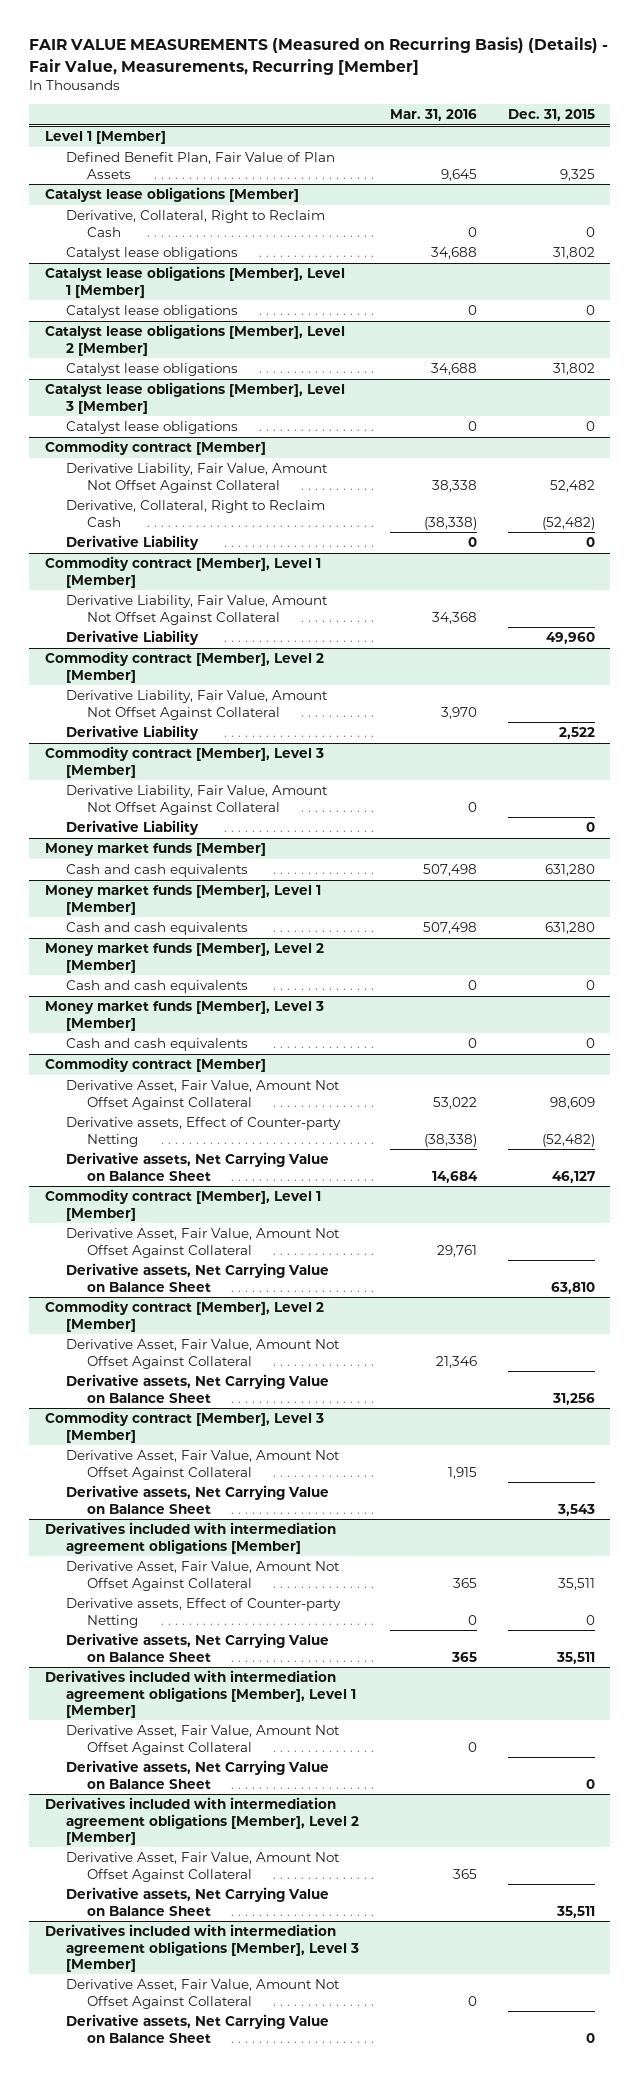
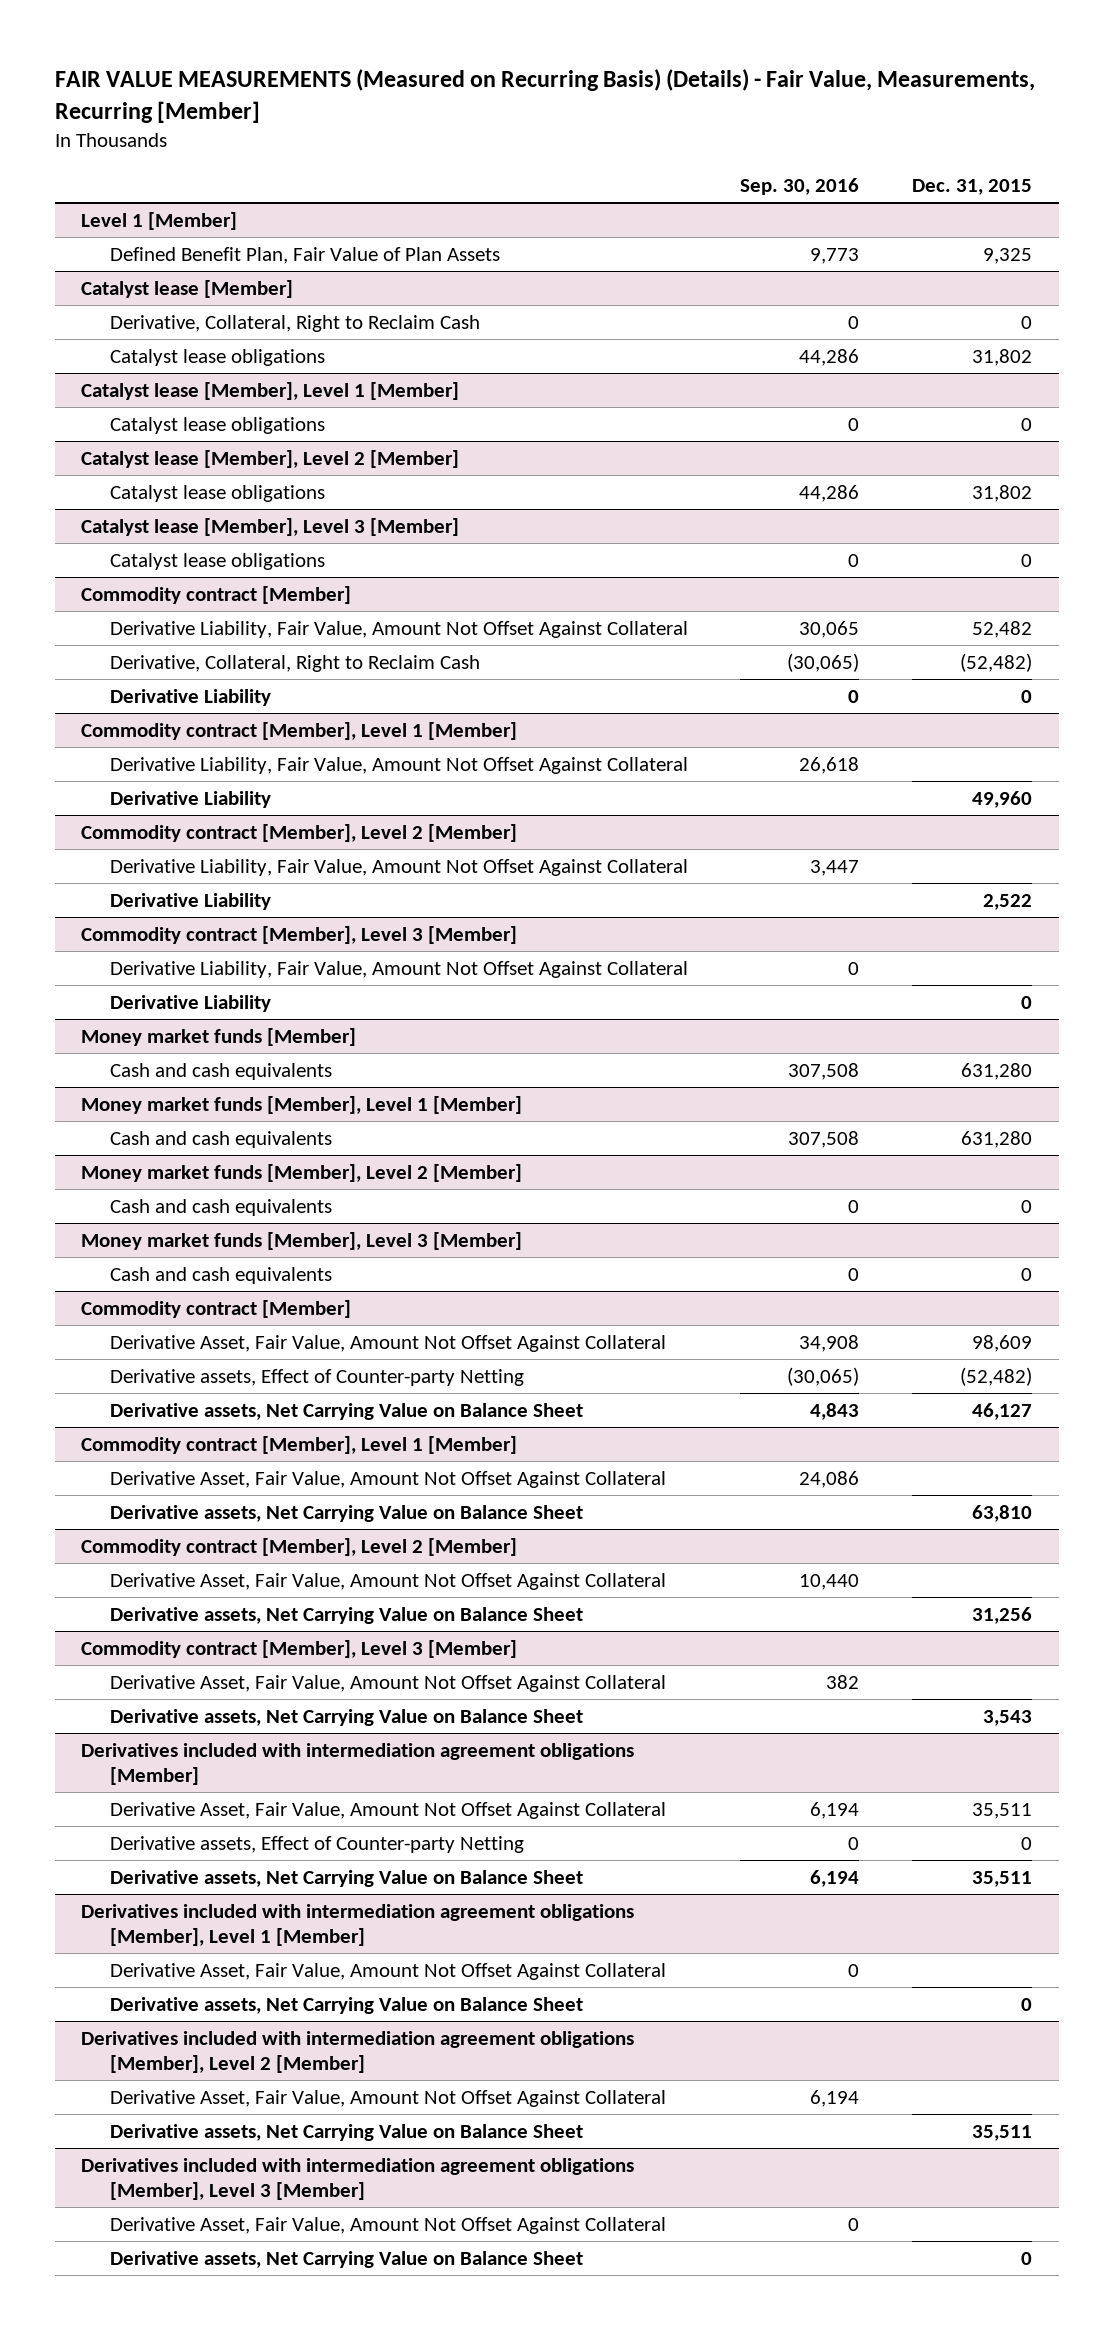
[389,109,477,122] Mar. 31, 2016 -> none
none -> [740,178,860,196] Sep. 30, 2016
[44,187,299,203] Catalyst lease obligations [Member] -> [80,279,293,298] Catalyst lease [Member]
[44,266,345,298] Catalyst lease obligations [Member], Level 1 [Member] -> [80,381,459,400] Catalyst lease [Member], Level 1 [Member]
[44,324,345,356] Catalyst lease obligations [Member], Level 2 [Member] -> [80,449,459,468] Catalyst lease [Member], Level 2 [Member]
[44,382,345,414] Catalyst lease obligations [Member], Level 3 [Member] -> [80,517,459,536] Catalyst lease [Member], Level 3 [Member]

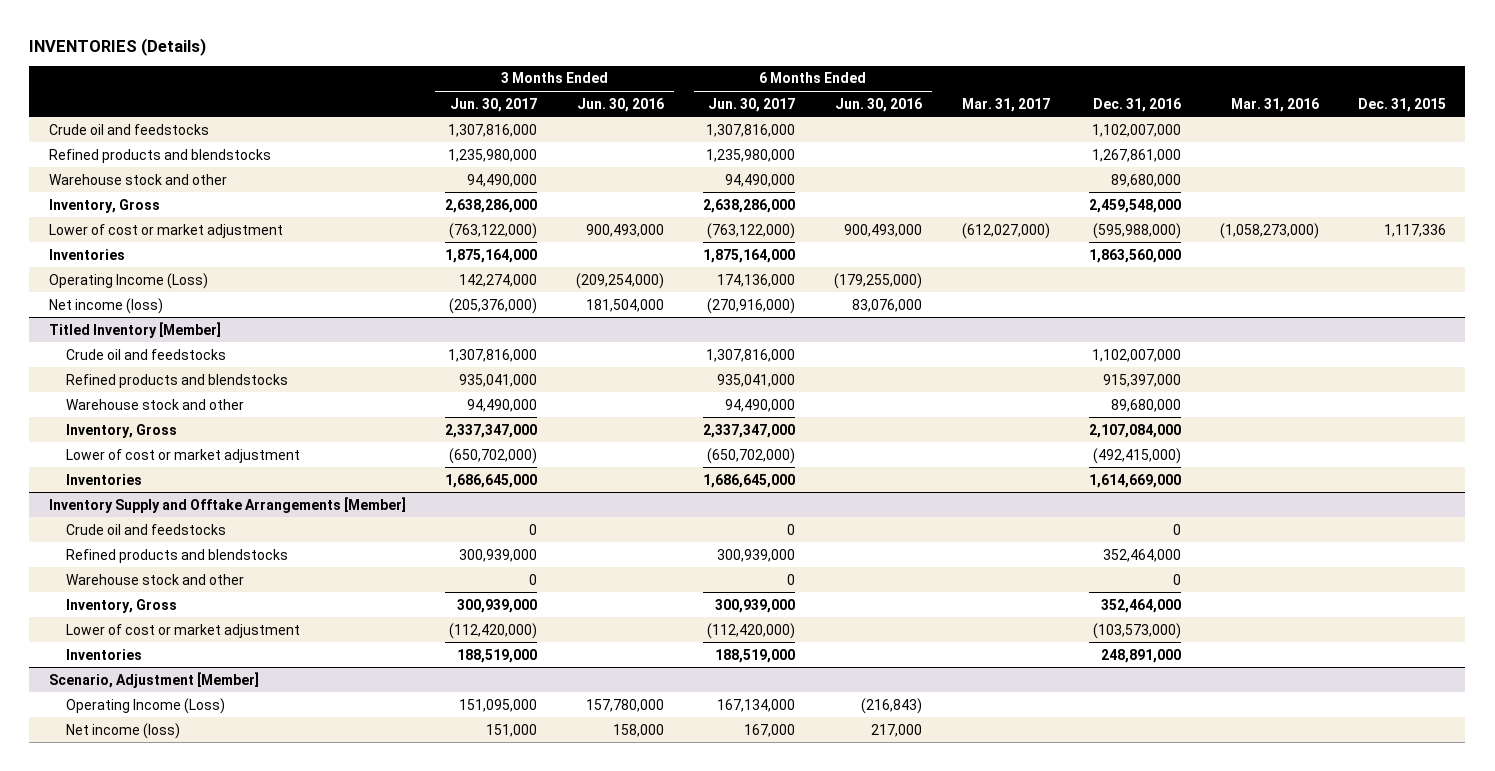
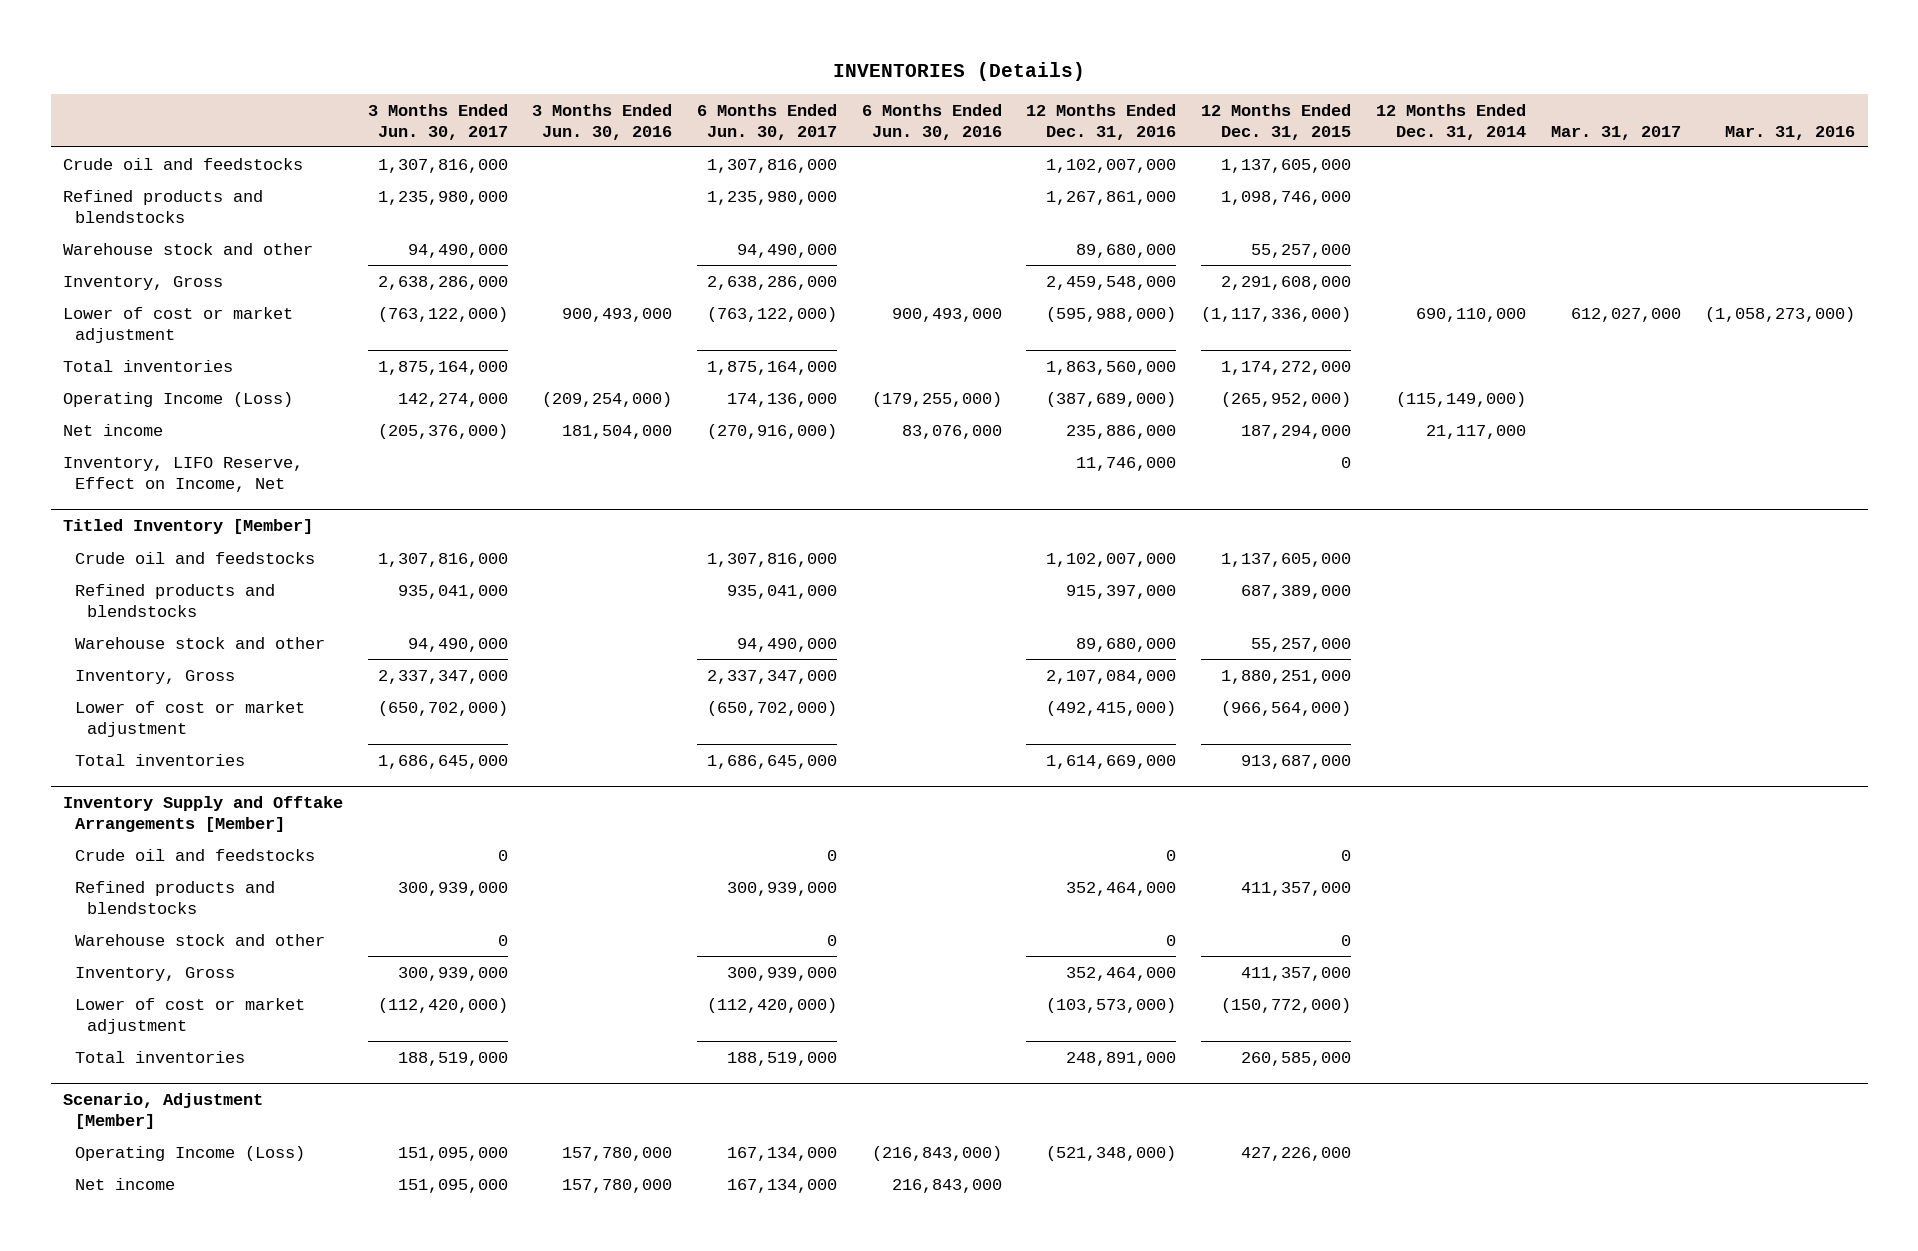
[1092,97,1181,112] Dec. 31, 2016 -> none
[1357,97,1446,112] Dec. 31, 2015 -> none
none -> [1026,103,1177,140] 12 Months Ended Dec. 31, 2016
none -> [1201,103,1352,140] 12 Months Ended Dec. 31, 2015
none -> [1375,103,1526,140] 12 Months Ended Dec. 31, 2014
[961,222,1050,239] (612,027,000) -> [1570,307,1681,322] 612,027,000
[48,248,125,260] Inventories -> [62,359,233,372] Total inventories
[48,297,163,314] Net income (loss) -> [62,423,163,436] Net income
none -> [62,456,303,492] Inventory, LIFO Reserve, Effect on Income, Net
[66,473,143,485] Inventories -> [75,753,246,766] Total inventories
[66,648,143,660] Inventories -> [75,1050,246,1063] Total inventories
[861,697,923,714] (216,843) -> [871,1145,1002,1161] (216,843,000)
[66,722,181,739] Net income (loss) -> [75,1177,176,1190] Net income
[486,723,538,737] 151,000 -> [397,1178,508,1193] 151,095,000
[613,723,665,737] 158,000 -> [562,1178,673,1193] 157,780,000
[744,723,796,737] 167,000 -> [727,1178,838,1193] 167,134,000
[871,723,923,737] 217,000 -> [891,1178,1002,1193] 216,843,000

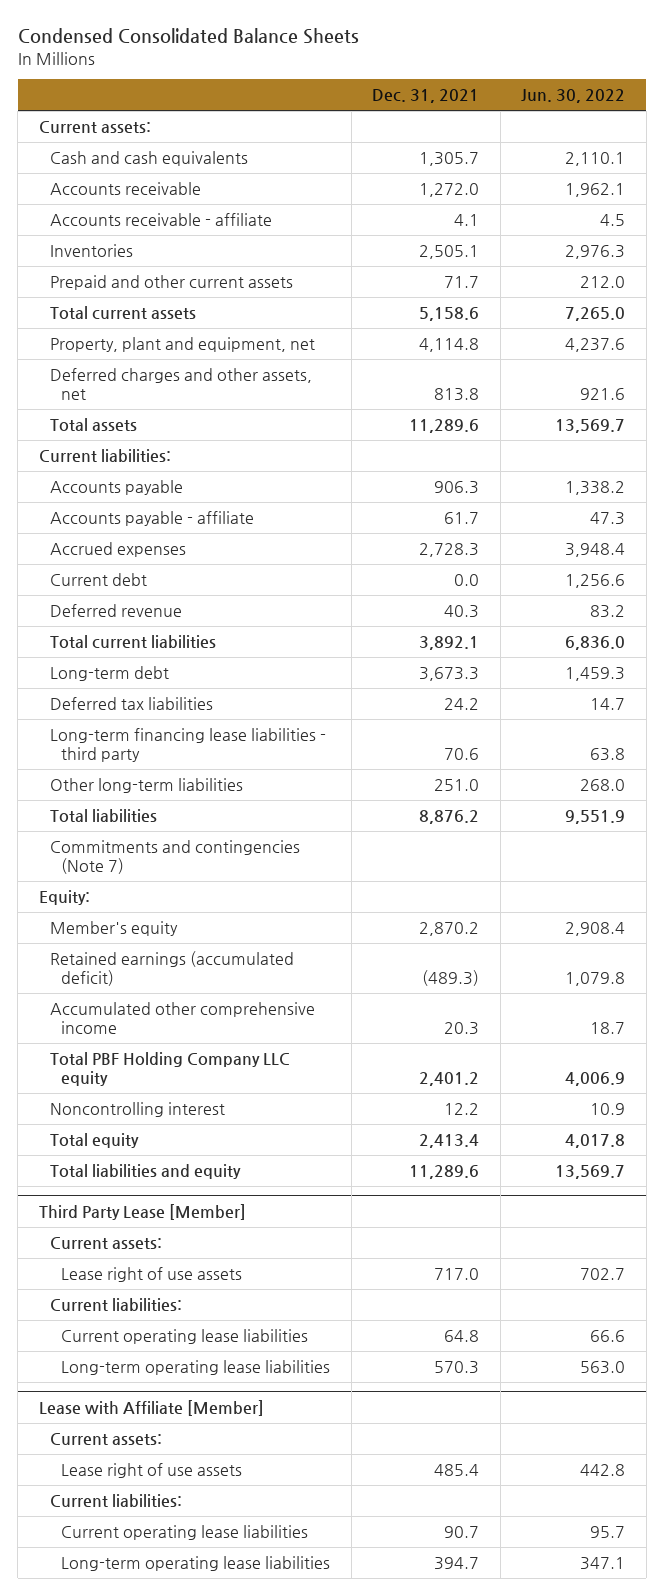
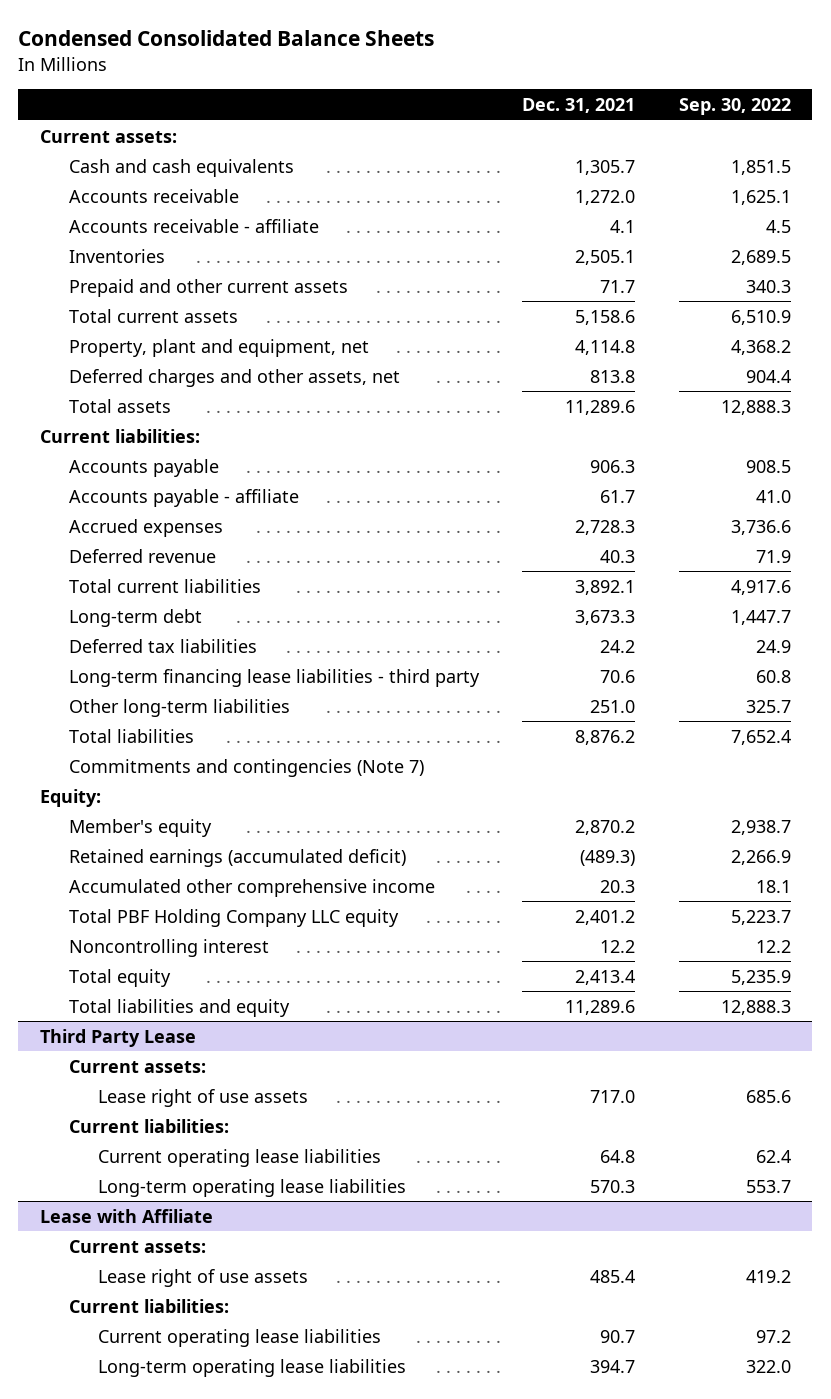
[521,89,626,104] Jun. 30, 2022 -> none
none -> [678,97,791,115] Sep. 30, 2022
[50,572,148,586] Current debt -> none
[39,1203,247,1220] Third Party Lease [Member] -> [40,1028,197,1047] Third Party Lease
[39,1399,265,1416] Lease with Affiliate [Member] -> [40,1208,214,1223] Lease with Affiliate

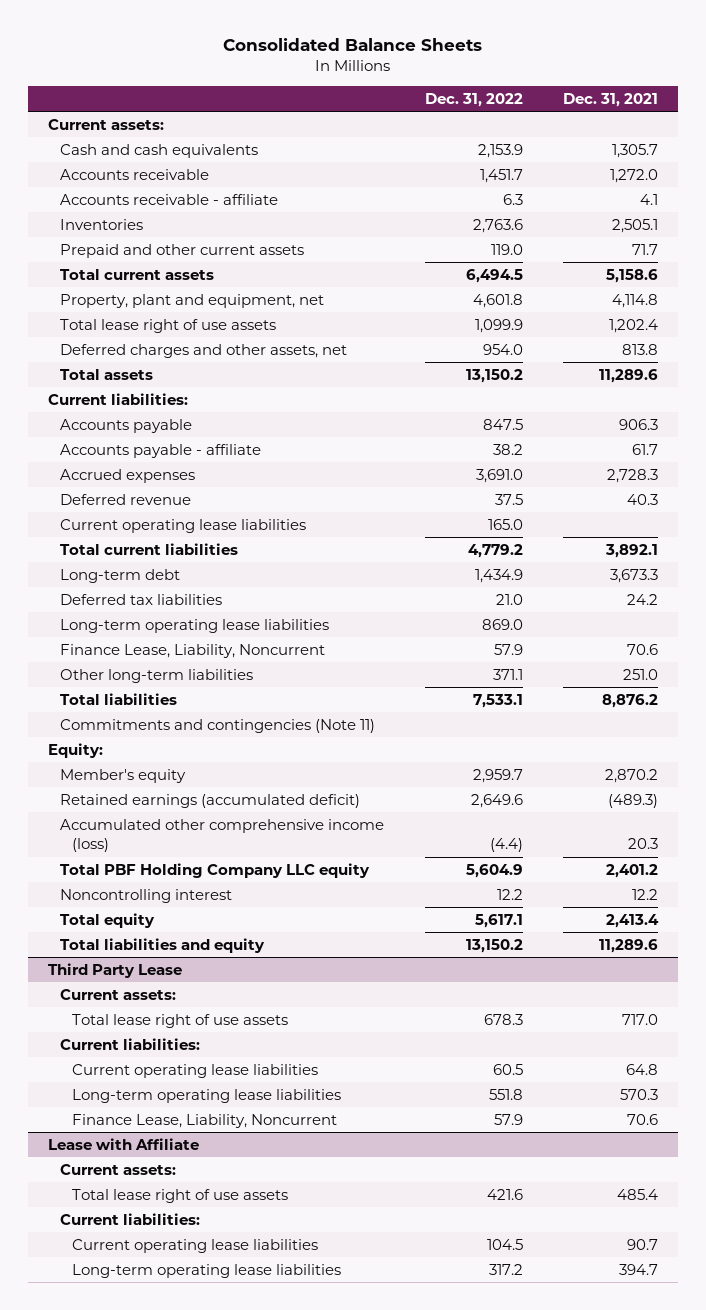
[18,30,435,47] Condensed Consolidated Balance Sheets -> [223,37,483,51] Consolidated Balance Sheets
[678,97,791,115] Sep. 30, 2022 -> none
none -> [424,92,523,107] Dec. 31, 2022
none -> [60,318,277,333] Total lease right of use assets
none -> [60,518,307,533] Current operating lease liabilities
none -> [60,618,330,633] Long-term operating lease liabilities
[68,668,480,687] Long-term financing lease liabilities - third party -> [60,643,326,658] Finance Lease, Liability, Noncurrent
[68,758,424,777] Commitments and contingencies (Note 7) -> [60,718,376,733] Commitments and contingencies (Note 11)
[68,878,435,897] Accumulated other comprehensive income -> [60,818,385,853] Accumulated other comprehensive income (loss)
[97,1088,308,1107] Lease right of use assets -> [72,1013,289,1028] Total lease right of use assets
none -> [72,1113,338,1128] Finance Lease, Liability, Noncurrent
[97,1268,308,1287] Lease right of use assets -> [72,1188,289,1203] Total lease right of use assets

